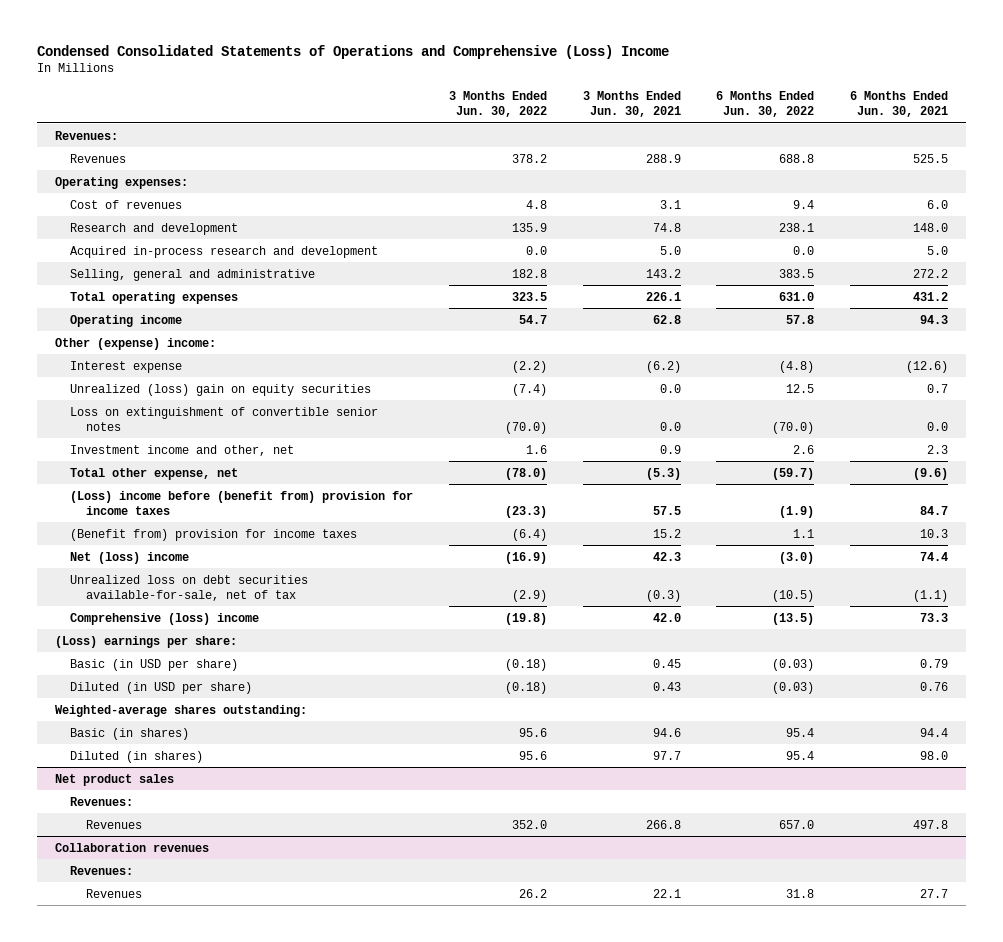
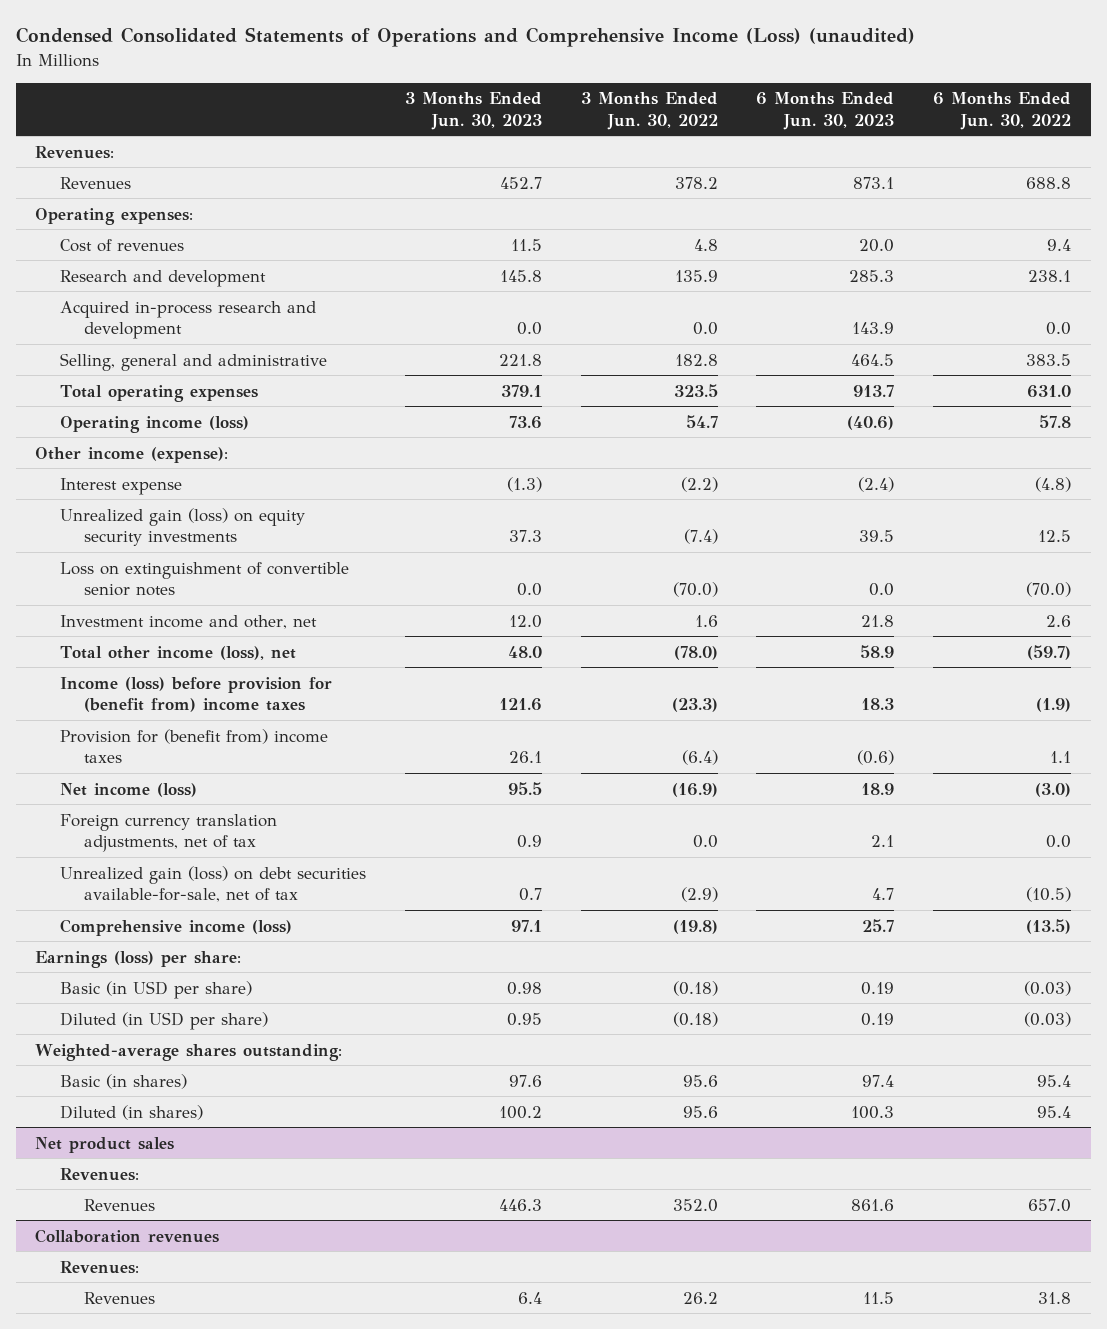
[36,44,669,59] Condensed Consolidated Statements of Operations and Comprehensive (Loss) Income -> [15,27,915,48] Condensed Consolidated Statements of Operations and Comprehensive Income (Loss) (unaudited)
[582,91,681,118] 3 Months Ended Jun. 30, 2021 -> none
[849,91,948,118] 6 Months Ended Jun. 30, 2021 -> none
none -> [404,92,542,130] 3 Months Ended Jun. 30, 2023
none -> [756,92,895,130] 6 Months Ended Jun. 30, 2023
[70,314,183,327] Operating income -> [59,415,249,433] Operating income (loss)
[54,337,216,350] Other (expense) income: -> [35,446,229,463] Other income (expense):
[70,383,372,396] Unrealized (loss) gain on equity securities -> [59,507,305,546] Unrealized gain (loss) on equity security investments
[70,467,239,480] Total other expense, net -> [59,645,296,660] Total other income (loss), net
[70,490,414,515] (Loss) income before (benefit from) provision for income taxes -> [59,676,332,712] Income (loss) before provision for (benefit from) income taxes
[70,528,358,541] (Benefit from) provision for income taxes -> [59,728,328,763] Provision for (benefit from) income taxes
[70,551,190,564] Net (loss) income -> [59,782,197,797] Net income (loss)
none -> [59,813,277,852] Foreign currency translation adjustments, net of tax
[70,574,309,601] Unrealized loss on debt securities available-for-sale, net of tax -> [59,865,366,902] Unrealized gain (loss) on debt securities available-for-sale, net of tax
[70,612,260,625] Comprehensive (loss) income -> [59,918,292,936] Comprehensive income (loss)
[54,635,237,648] (Loss) earnings per share: -> [35,950,242,968] Earnings (loss) per share:

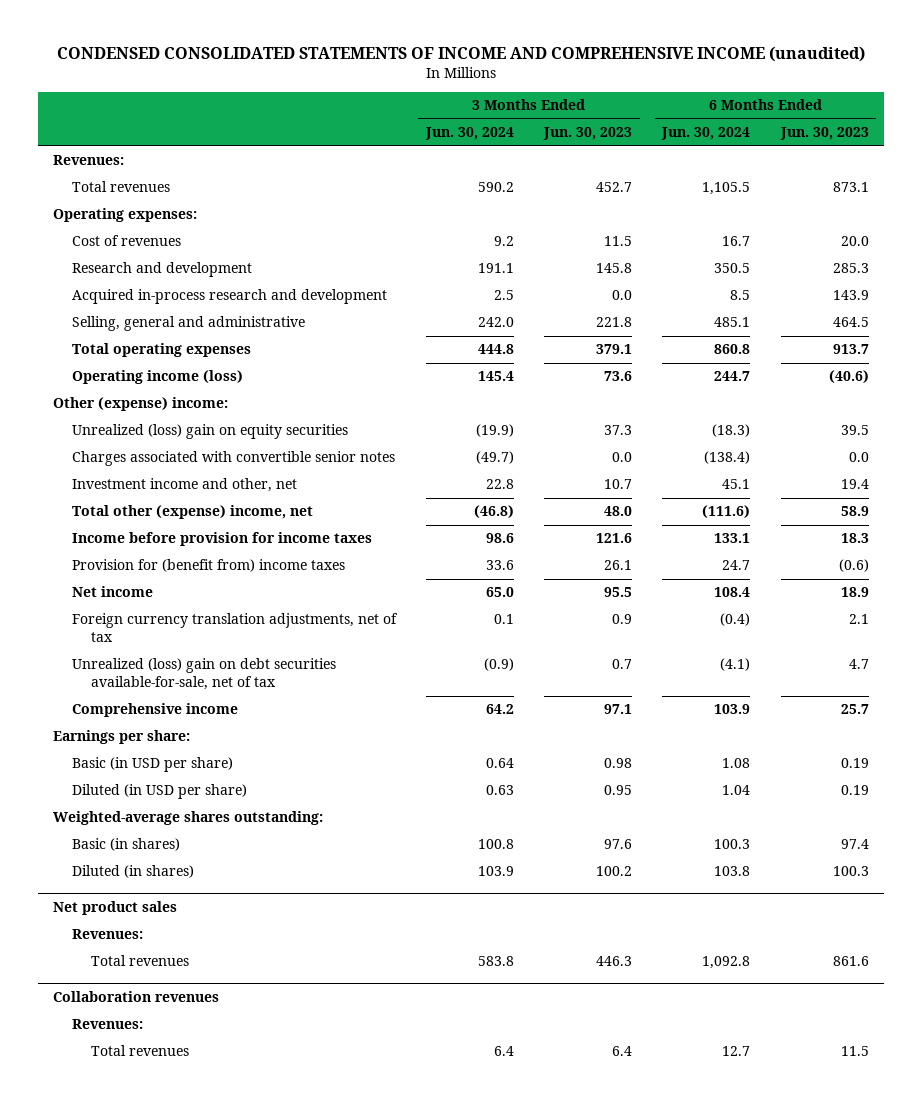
[15,27,915,48] Condensed Consolidated Statements of Operations and Comprehensive Income (Loss) (unaudited) -> [56,46,865,63] CONDENSED CONSOLIDATED STATEMENTS OF INCOME AND COMPREHENSIVE INCOME (unaudited)
[580,92,718,130] 3 Months Ended Jun. 30, 2022 -> none
[933,92,1072,130] 6 Months Ended Jun. 30, 2022 -> none
none -> [424,127,514,141] Jun. 30, 2024
none -> [661,127,751,141] Jun. 30, 2024
[59,176,131,189] Revenues -> [71,181,170,193] Total revenues
[59,477,182,495] Interest expense -> none
[59,561,349,596] Loss on extinguishment of convertible senior notes -> none
[35,446,229,463] Other income (expense): -> [52,397,228,412] Other (expense) income:
[59,507,305,546] Unrealized gain (loss) on equity security investments -> [71,424,348,440] Unrealized (loss) gain on equity securities
none -> [71,451,395,467] Charges associated with convertible senior notes
[508,614,542,628] 12.0 -> [604,479,633,490] 10.7
[861,614,895,627] 21.8 -> [840,479,869,490] 19.4
[59,645,296,660] Total other income (loss), net -> [71,505,313,520] Total other (expense) income, net
[59,676,332,712] Income (loss) before provision for (benefit from) income taxes -> [71,532,372,547] Income before provision for income taxes
[59,782,197,797] Net income (loss) -> [71,586,153,598] Net income
[59,865,366,902] Unrealized gain (loss) on debt securities available-for-sale, net of tax -> [71,658,336,691] Unrealized (loss) gain on debt securities available-for-sale, net of tax
[59,918,292,936] Comprehensive income (loss) -> [71,703,238,718] Comprehensive income
[35,950,242,968] Earnings (loss) per share: -> [52,730,190,745] Earnings per share:
[84,1198,156,1211] Revenues -> [90,955,189,967] Total revenues
[84,1291,156,1304] Revenues -> [90,1045,189,1057] Total revenues

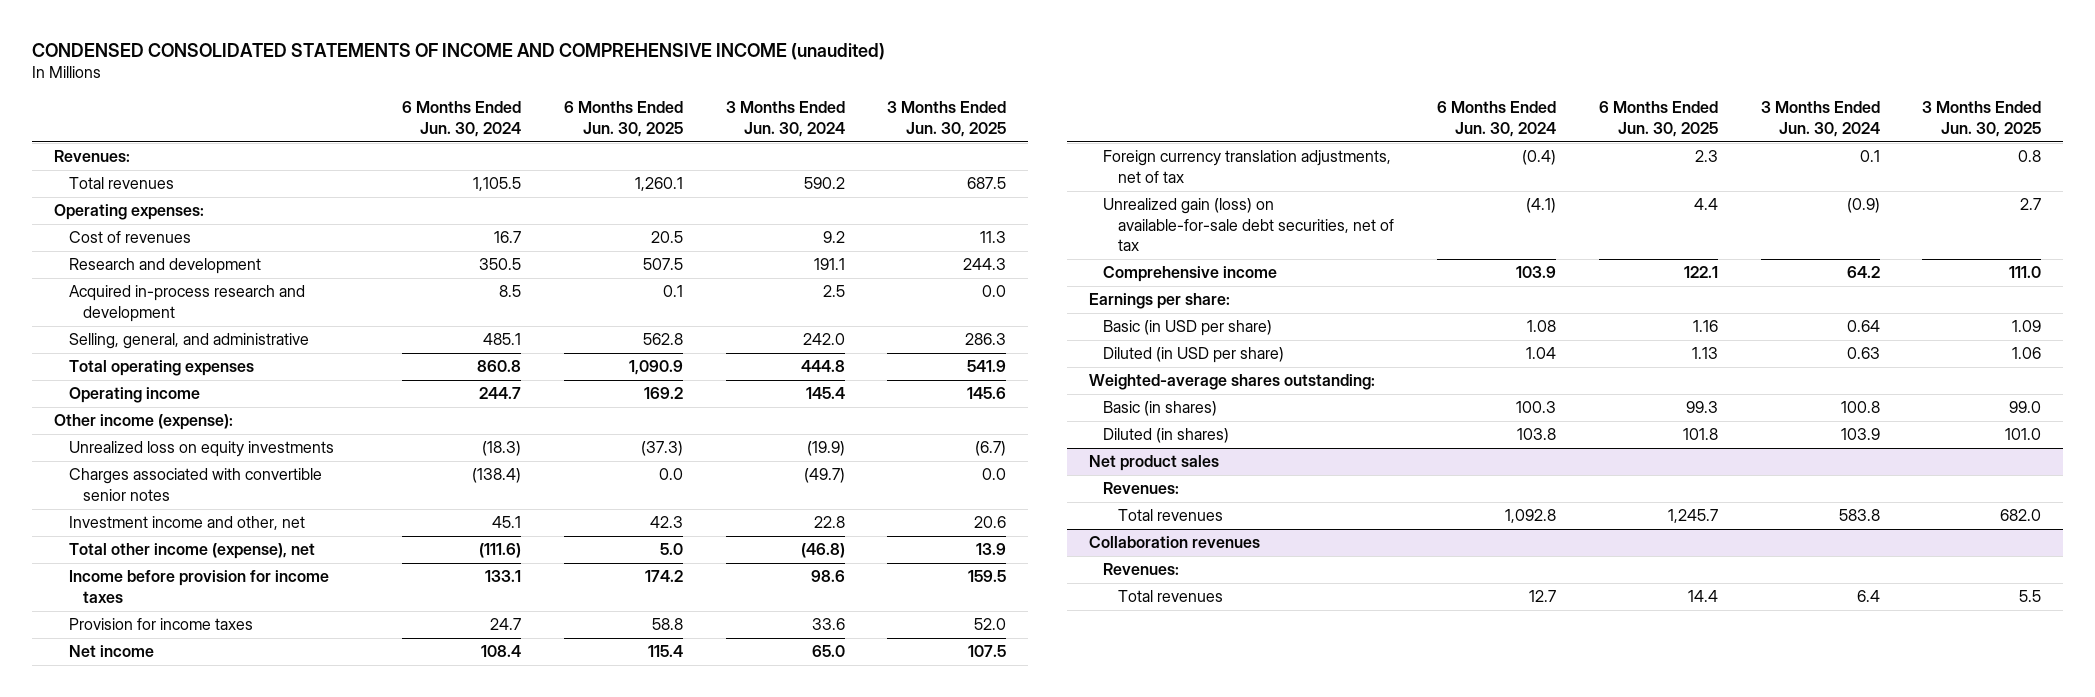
[543,127,633,141] Jun. 30, 2023 -> none
[779,127,869,141] Jun. 30, 2023 -> none
none -> [563,101,683,137] 6 Months Ended Jun. 30, 2025
none -> [887,101,1007,137] 3 Months Ended Jun. 30, 2025
[71,316,305,332] Selling, general and administrative -> [68,333,309,350] Selling, general, and administrative
[71,370,243,385] Operating income (loss) -> [68,387,200,404] Operating income
[52,397,228,412] Other (expense) income: -> [53,414,233,431] Other income (expense):
[71,424,348,440] Unrealized (loss) gain on equity securities -> [68,441,334,458] Unrealized loss on equity investments
[71,505,313,520] Total other (expense) income, net -> [68,543,315,560] Total other income (expense), net
[71,559,345,573] Provision for (benefit from) income taxes -> [68,618,253,631] Provision for income taxes
[71,658,336,691] Unrealized (loss) gain on debt securities available-for-sale, net of tax -> [1103,198,1395,252] Unrealized gain (loss) on available-for-sale debt securities, net of tax

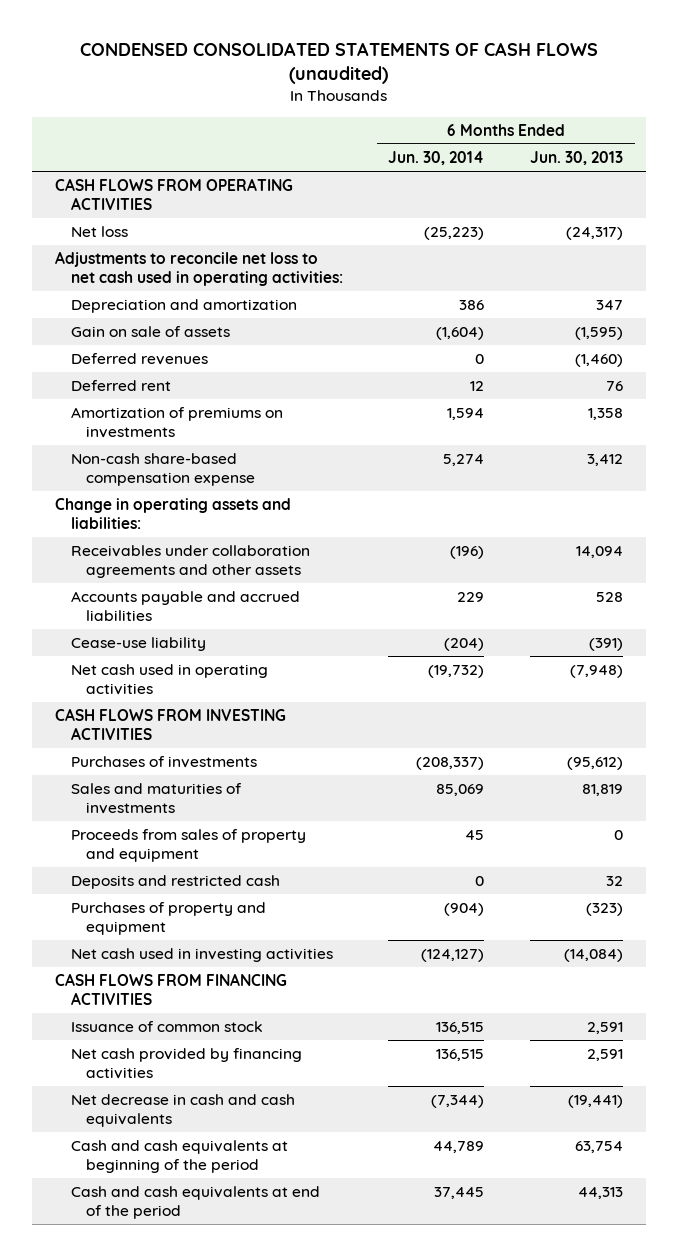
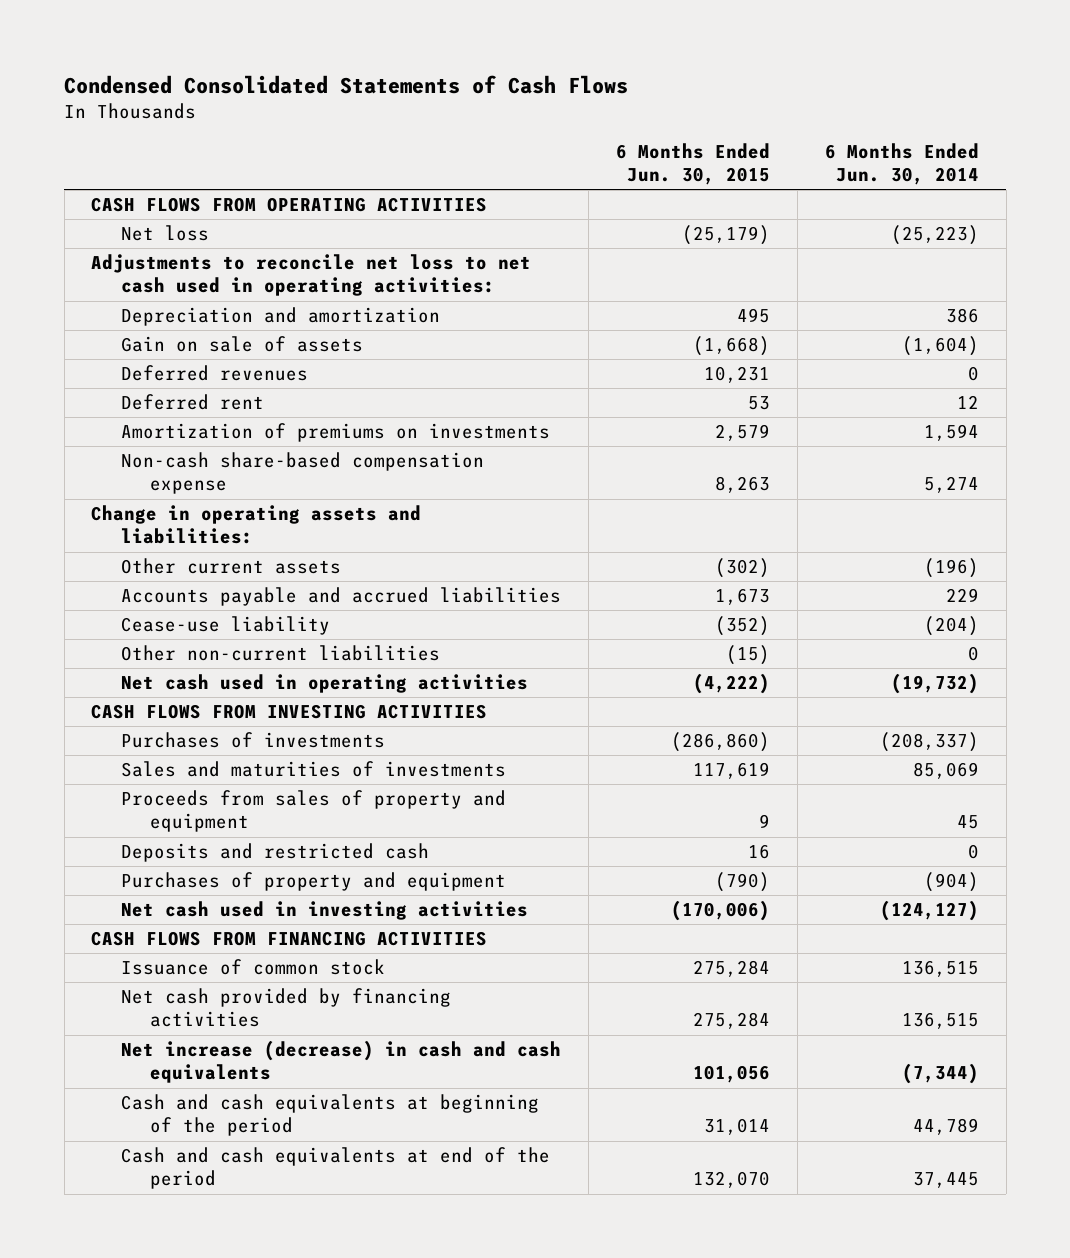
[80,42,599,85] CONDENSED CONSOLIDATED STATEMENTS OF CASH FLOWS (unaudited) -> [64,74,629,94] Condensed Consolidated Statements of Cash Flows
[530,150,624,165] Jun. 30, 2013 -> none
none -> [615,142,770,186] 6 Months Ended Jun. 30, 2015
[70,545,310,579] Receivables under collaboration agreements and other assets -> [120,558,341,575] Other current assets
none -> [120,645,440,662] Other non-current liabilities
[70,1094,295,1128] Net decrease in cash and cash equivalents -> [120,1040,561,1084] Net increase (decrease) in cash and cash equivalents

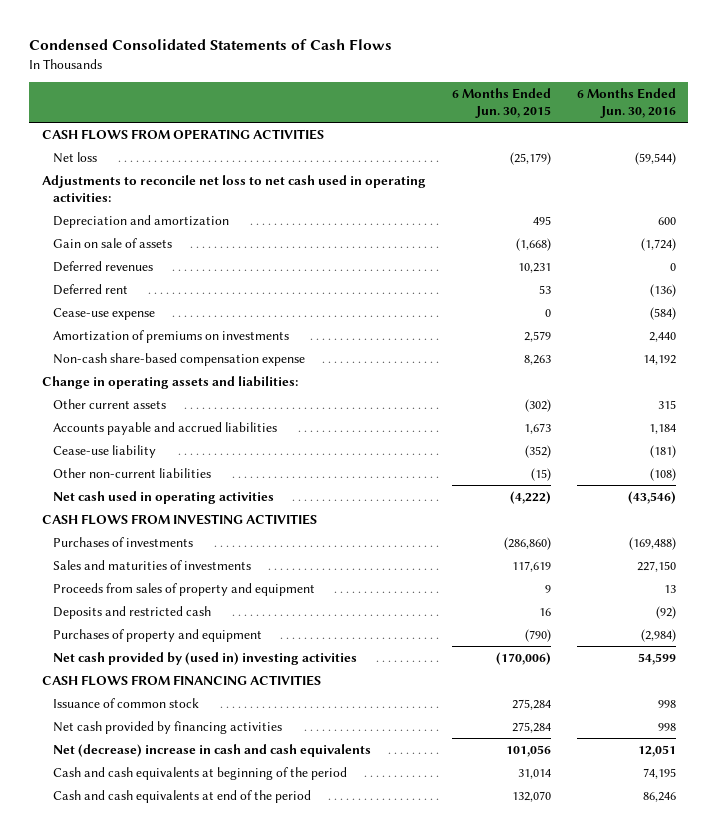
[824,142,979,186] 6 Months Ended Jun. 30, 2014 -> none
none -> [576,88,676,119] 6 Months Ended Jun. 30, 2016
none -> [53,307,156,320] Cease-use expense
[120,901,528,921] Net cash used in investing activities -> [53,651,358,665] Net cash provided by (used in) investing activities
[120,1040,561,1084] Net increase (decrease) in cash and cash equivalents -> [53,743,372,757] Net (decrease) increase in cash and cash equivalents

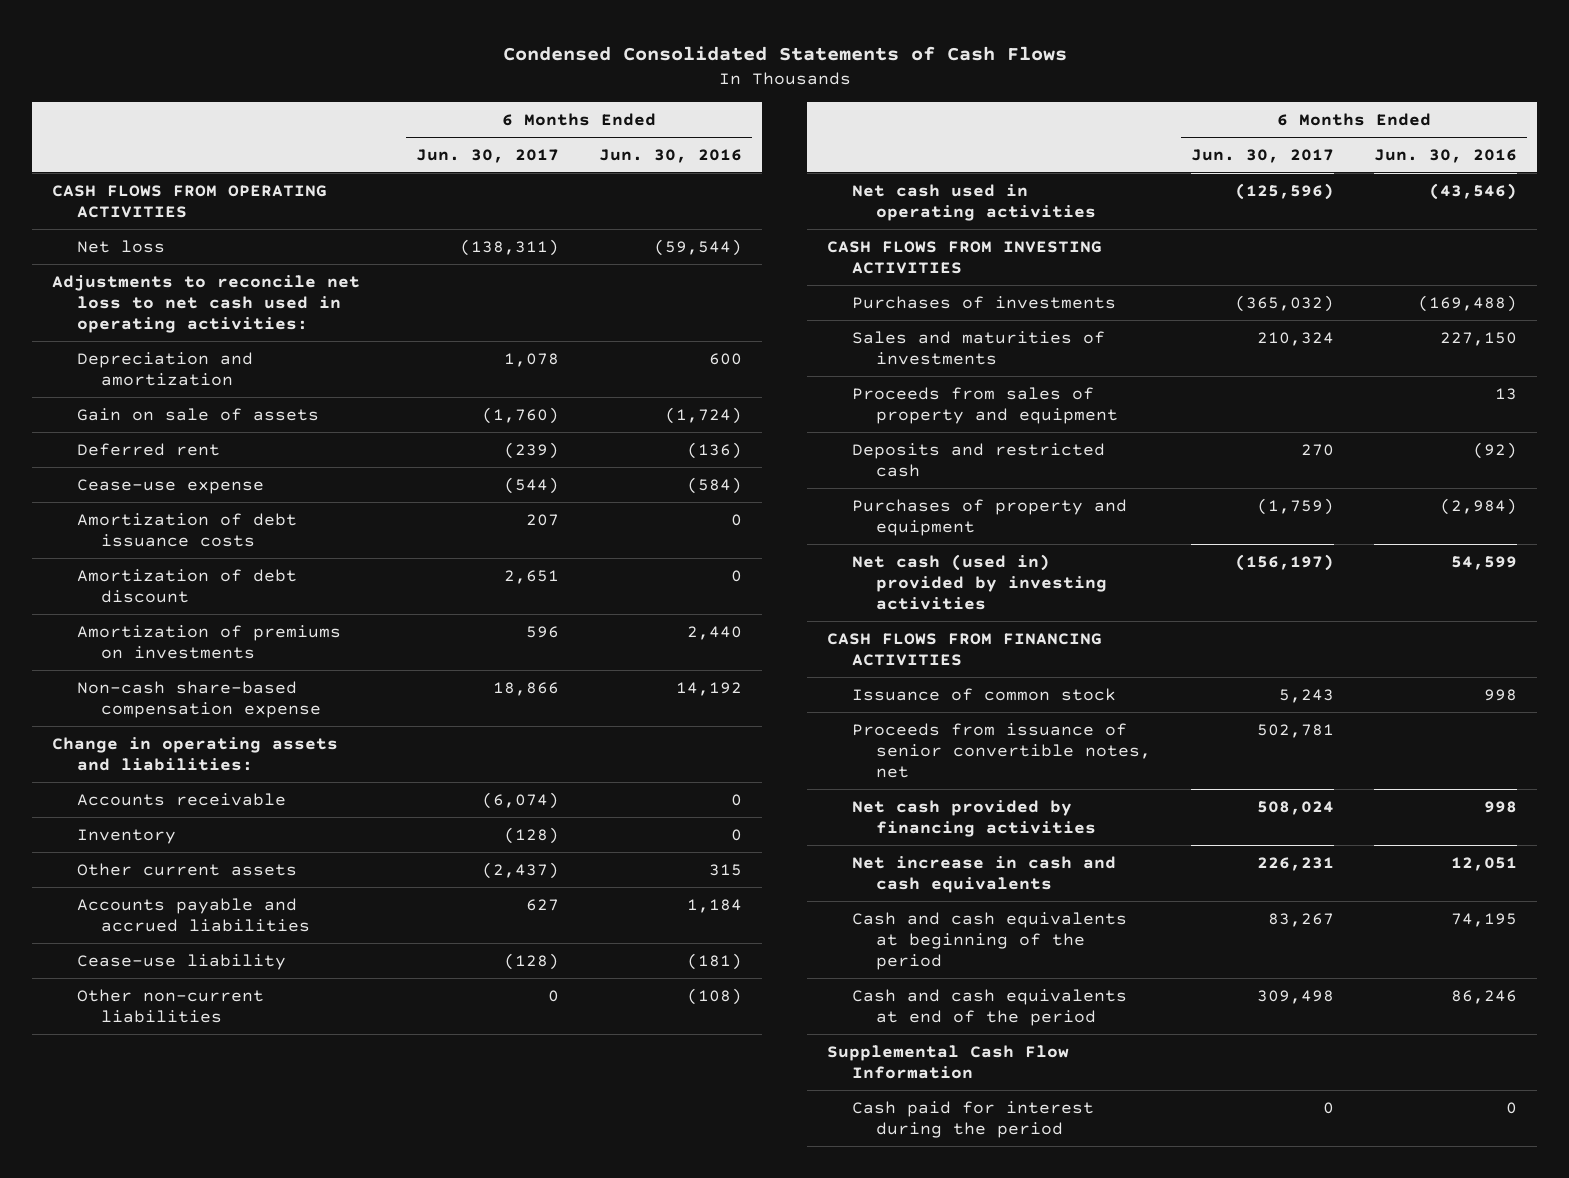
[451,88,551,119] 6 Months Ended Jun. 30, 2015 -> none
none -> [416,148,560,163] Jun. 30, 2017
[53,260,154,272] Deferred revenues -> none
none -> [76,512,297,547] Amortization of debt issuance costs
none -> [76,568,297,603] Amortization of debt discount
none -> [76,792,286,806] Accounts receivable
none -> [76,828,176,844] Inventory
[53,651,358,665] Net cash provided by (used in) investing activities -> [851,553,1108,610] Net cash (used in) provided by investing activities
none -> [851,722,1152,778] Proceeds from issuance of senior convertible notes, net
[53,743,372,757] Net (decrease) increase in cash and cash equivalents -> [851,855,1116,893] Net increase in cash and cash equivalents
none -> [827,1044,1070,1079] Supplemental Cash Flow Information
none -> [851,1100,1094,1138] Cash paid for interest during the period

